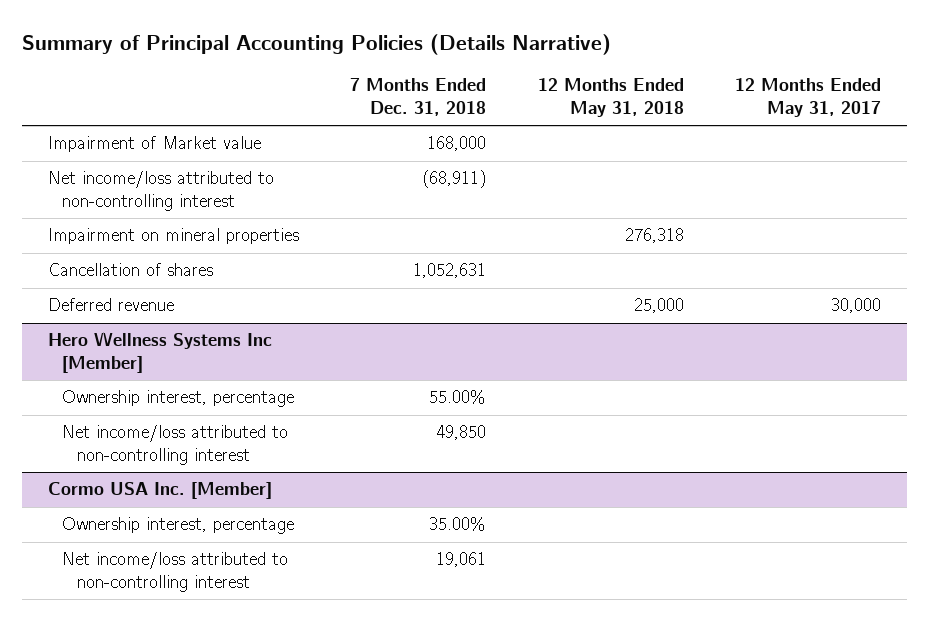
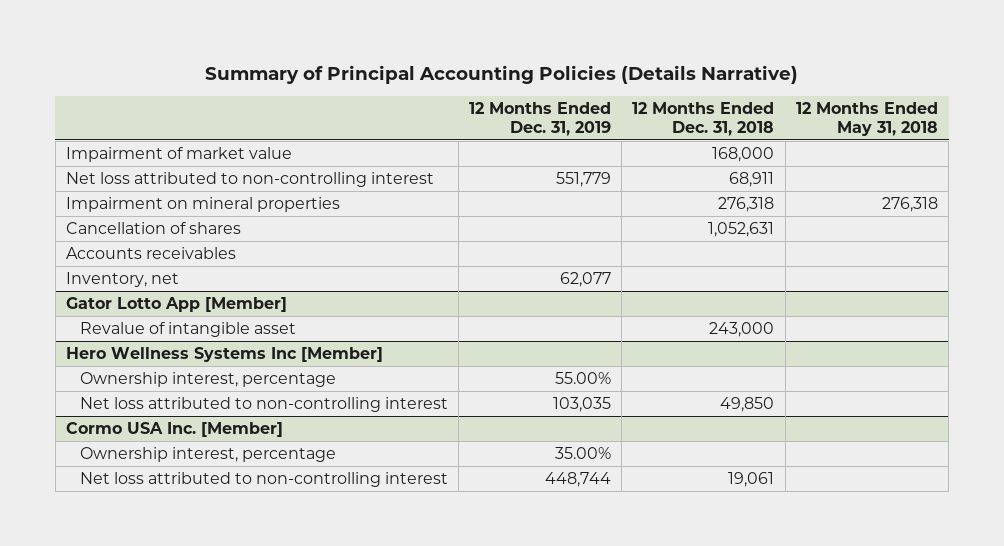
[350,78,487,117] 7 Months Ended Dec. 31, 2018 -> none
[735,78,882,118] 12 Months Ended May 31, 2017 -> none
none -> [469,102,612,137] 12 Months Ended Dec. 31, 2019
none -> [632,102,775,137] 12 Months Ended Dec. 31, 2018
[47,136,261,153] Impairment of Market value -> [65,147,292,163] Impairment of market value
[47,171,274,212] Net income/loss attributed to non-controlling interest -> [65,172,434,188] Net loss attributed to non-controlling interest
[47,298,174,312] Deferred revenue -> none
none -> [65,247,236,260] Accounts receivables
none -> [65,272,179,288] Inventory, net
none -> [65,297,287,313] Gator Lotto App [Member]
none -> [79,322,296,338] Revalue of intangible asset
[62,425,289,466] Net income/loss attributed to non-controlling interest -> [79,397,448,413] Net loss attributed to non-controlling interest
[62,552,289,593] Net income/loss attributed to non-controlling interest -> [79,472,448,488] Net loss attributed to non-controlling interest

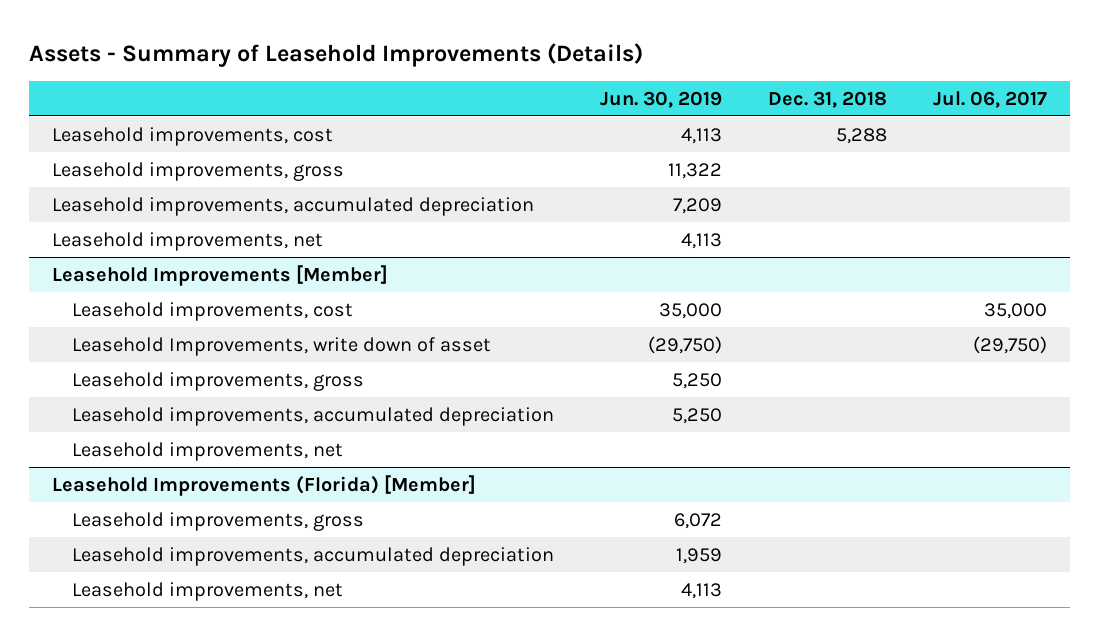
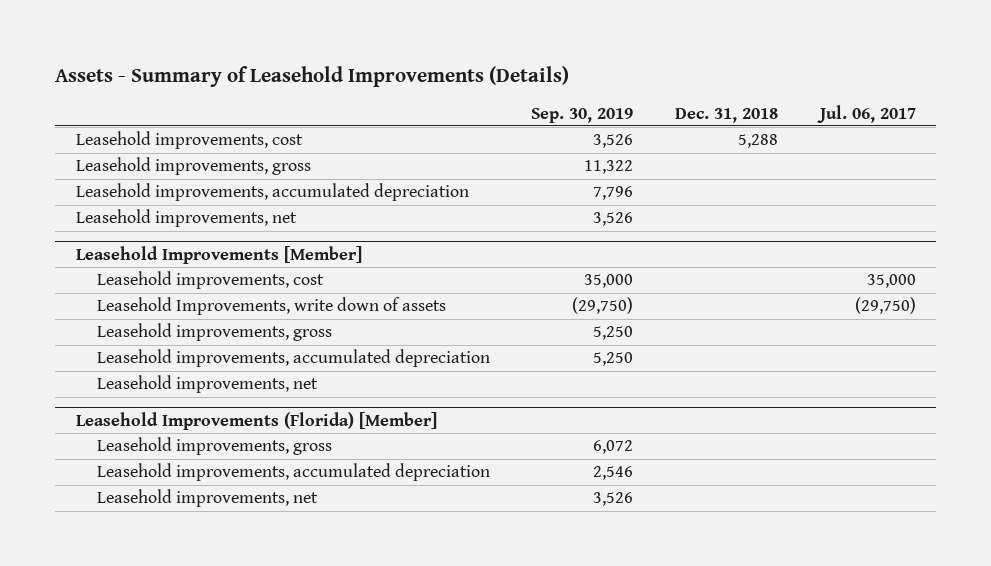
[600,90,723,108] Jun. 30, 2019 -> none
none -> [531,107,634,123] Sep. 30, 2019
[72,336,492,356] Leasehold Improvements, write down of asset -> [96,297,446,316] Leasehold Improvements, write down of assets

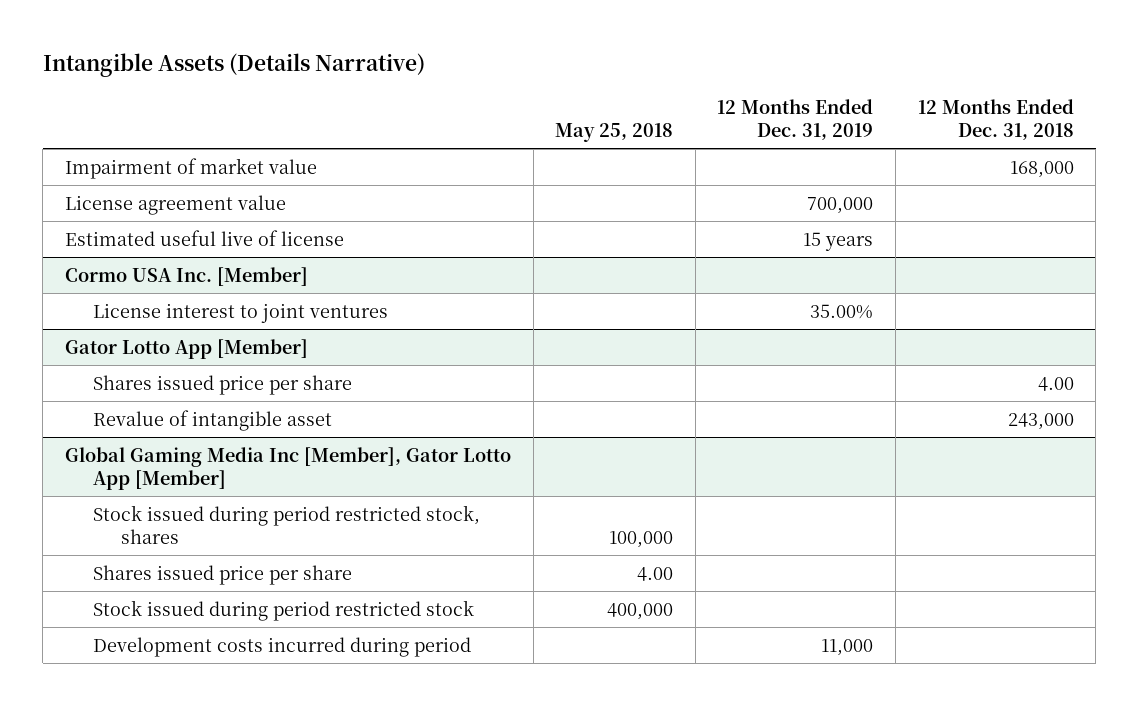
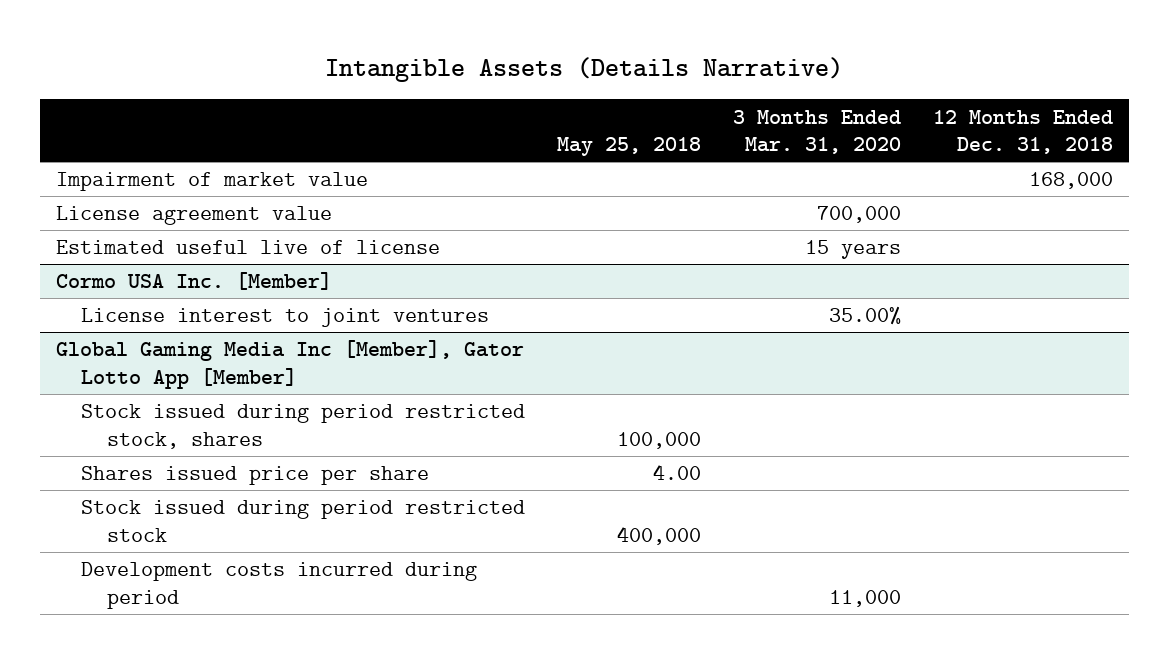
[717,98,874,140] 12 Months Ended Dec. 31, 2019 -> none
none -> [733,109,902,154] 3 Months Ended Mar. 31, 2020
[65,338,309,359] Gator Lotto App [Member] -> none
[92,374,352,395] Shares issued price per share -> none
[92,409,332,431] Revalue of intangible asset -> none

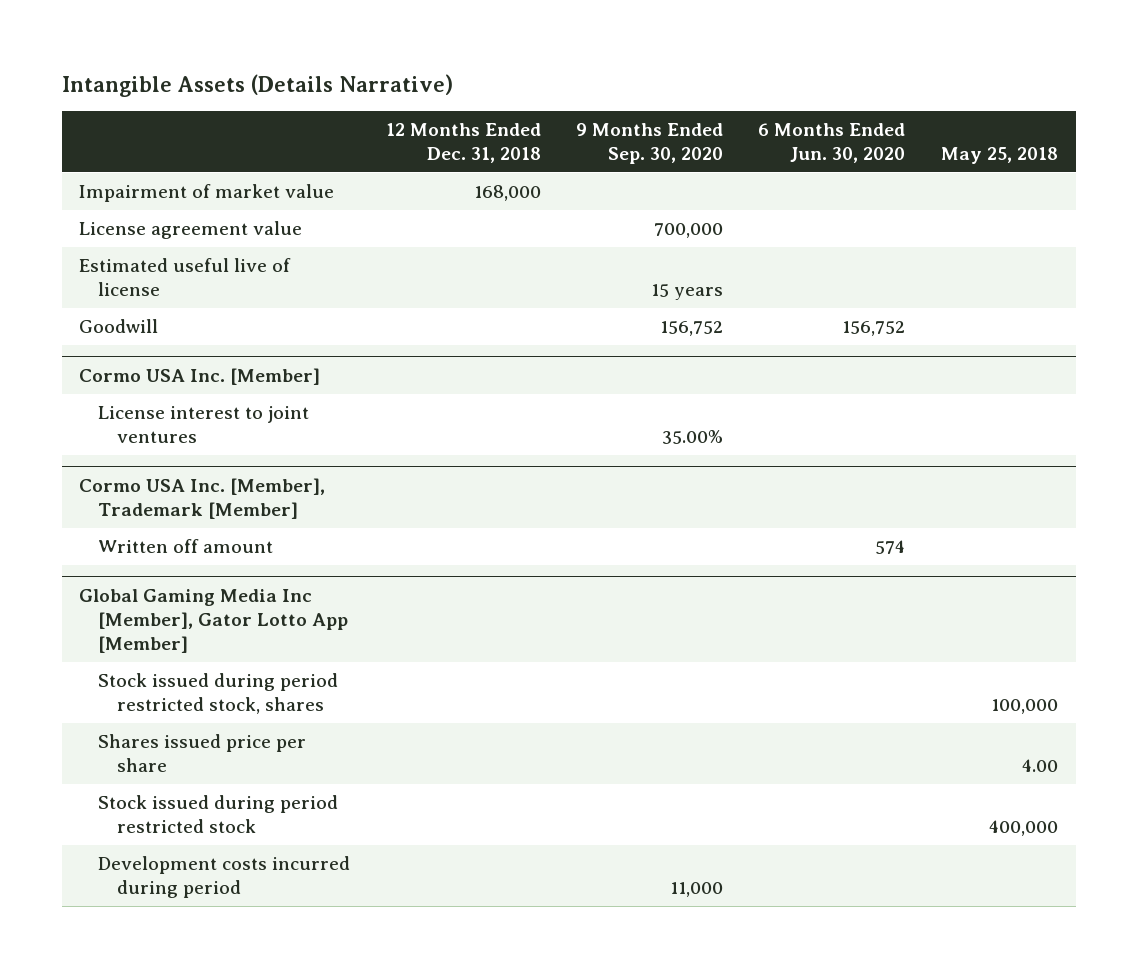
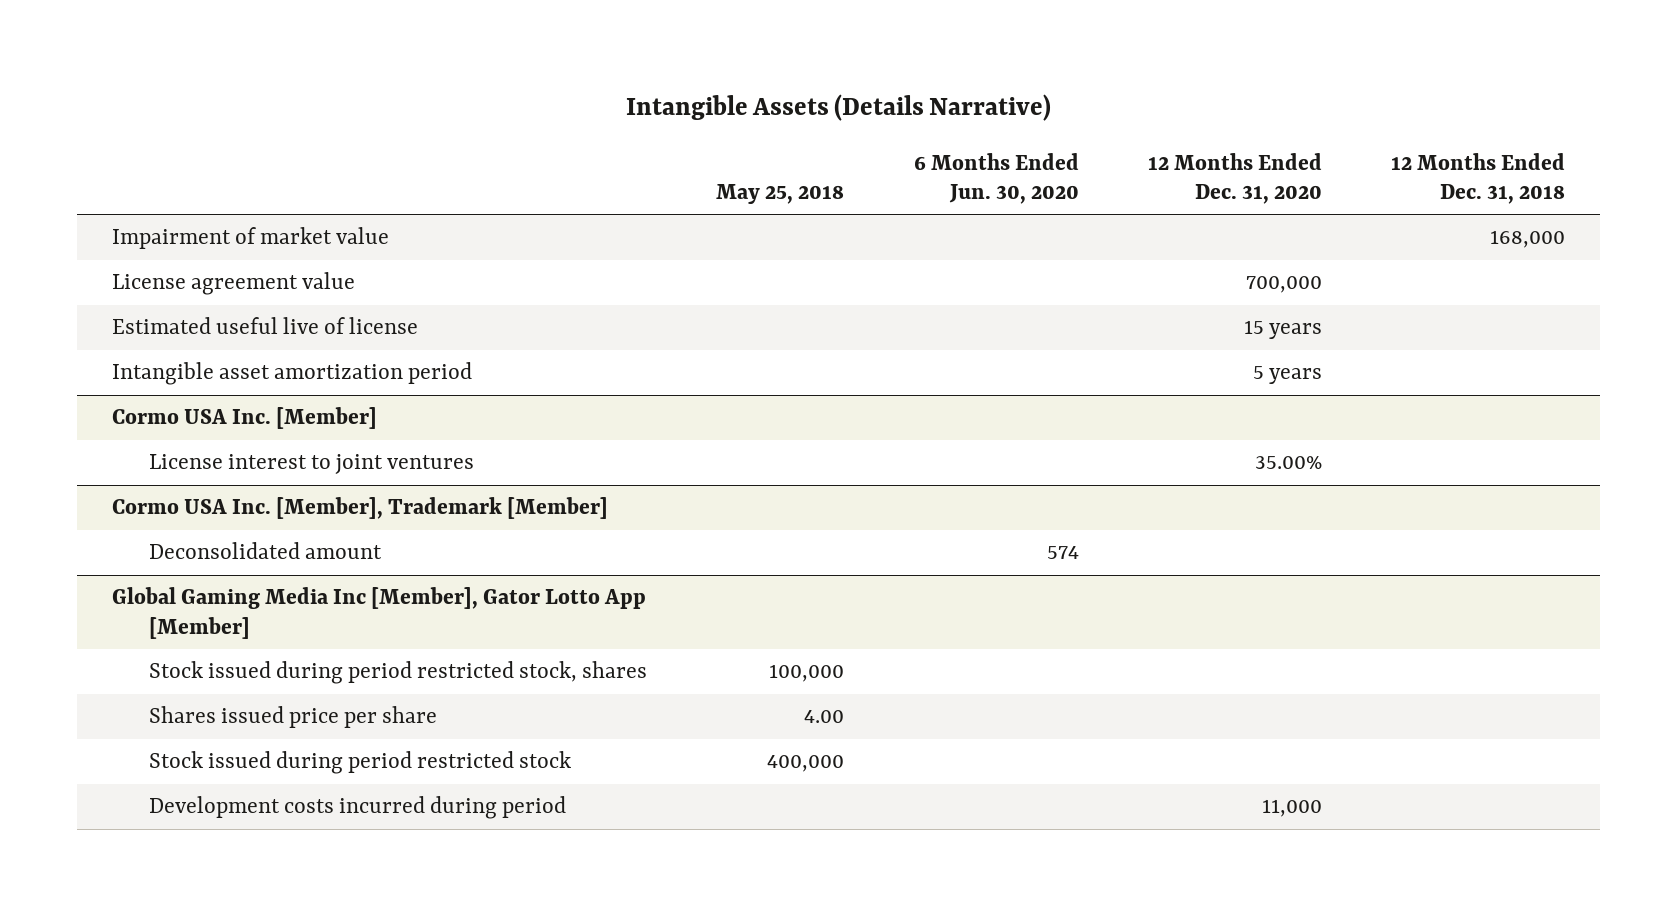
[576,123,724,164] 9 Months Ended Sep. 30, 2020 -> none
none -> [1148,152,1323,204] 12 Months Ended Dec. 31, 2020
[79,319,159,334] Goodwill -> none
none -> [111,362,472,386] Intangible asset amortization period
[98,539,274,554] Written off amount -> [148,542,382,560] Deconsolidated amount

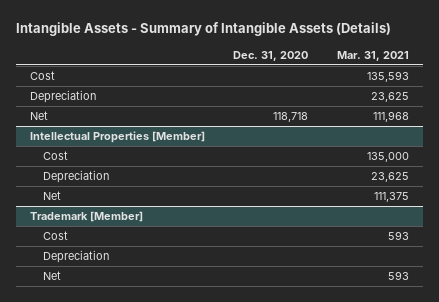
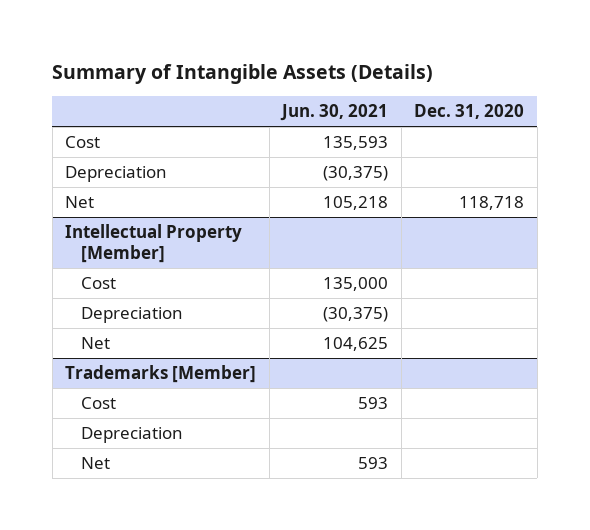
[15,22,391,37] Intangible Assets - Summary of Intangible Assets (Details) -> [52,63,434,84] Summary of Intangible Assets (Details)
[337,50,410,61] Mar. 31, 2021 -> none
none -> [280,103,389,121] Jun. 30, 2021
[29,131,205,144] Intellectual Properties [Member] -> [65,224,243,264] Intellectual Property [Member]
[29,211,143,223] Trademark [Member] -> [65,365,257,384] Trademarks [Member]

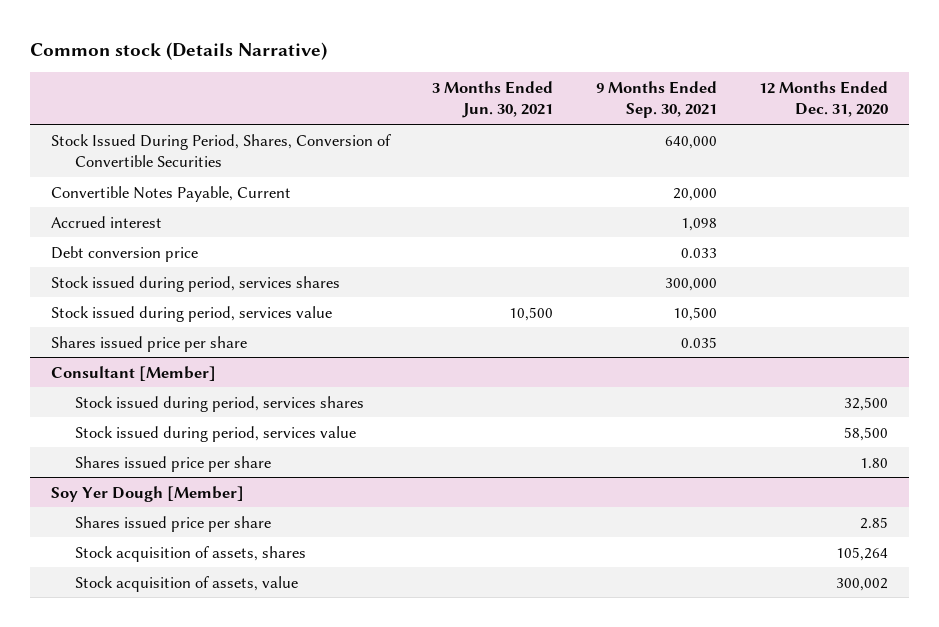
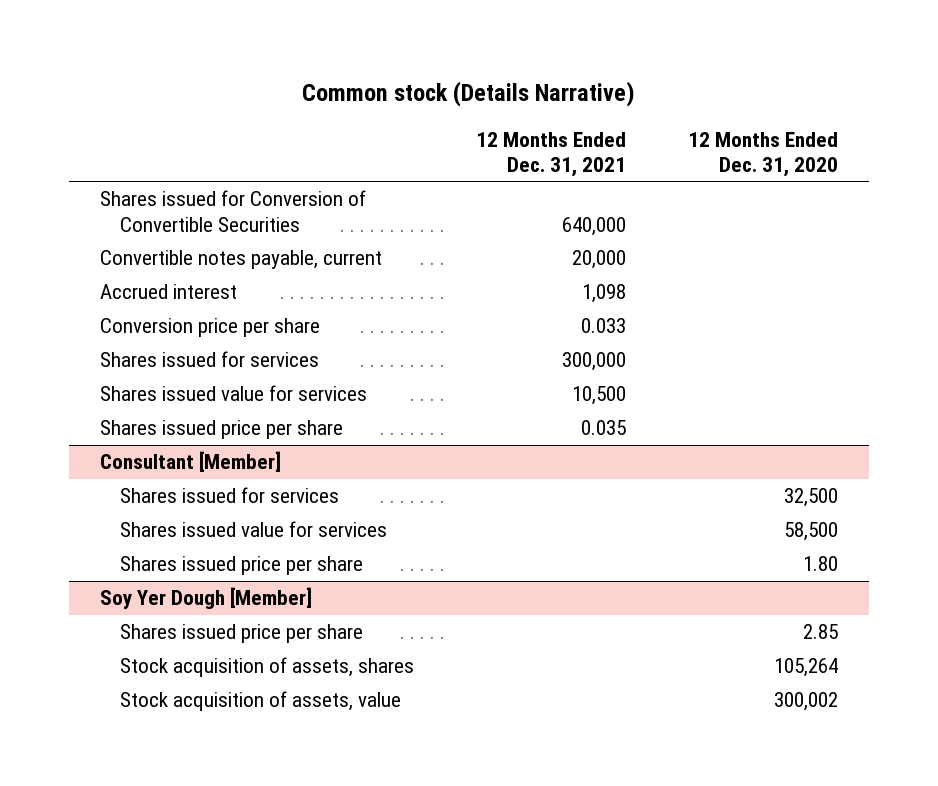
[432,80,554,119] 3 Months Ended Jun. 30, 2021 -> none
[595,80,717,119] 9 Months Ended Sep. 30, 2021 -> none
none -> [475,131,626,177] 12 Months Ended Dec. 31, 2021
[50,133,391,168] Stock Issued During Period, Shares, Conversion of Convertible Securities -> [99,190,366,232] Shares issued for Conversion of Convertible Securities
[50,185,291,202] Convertible Notes Payable, Current -> [99,250,382,270] Convertible notes payable, current
[50,245,198,262] Debt conversion price -> [99,318,320,338] Conversion price per share
[50,275,340,292] Stock issued during period, services shares -> [99,351,319,368] Shares issued for services
[50,305,332,322] Stock issued during period, services value -> [99,385,367,402] Shares issued value for services
[75,395,365,412] Stock issued during period, services shares -> [119,487,339,504] Shares issued for services
[75,425,357,442] Stock issued during period, services value -> [119,521,387,538] Shares issued value for services

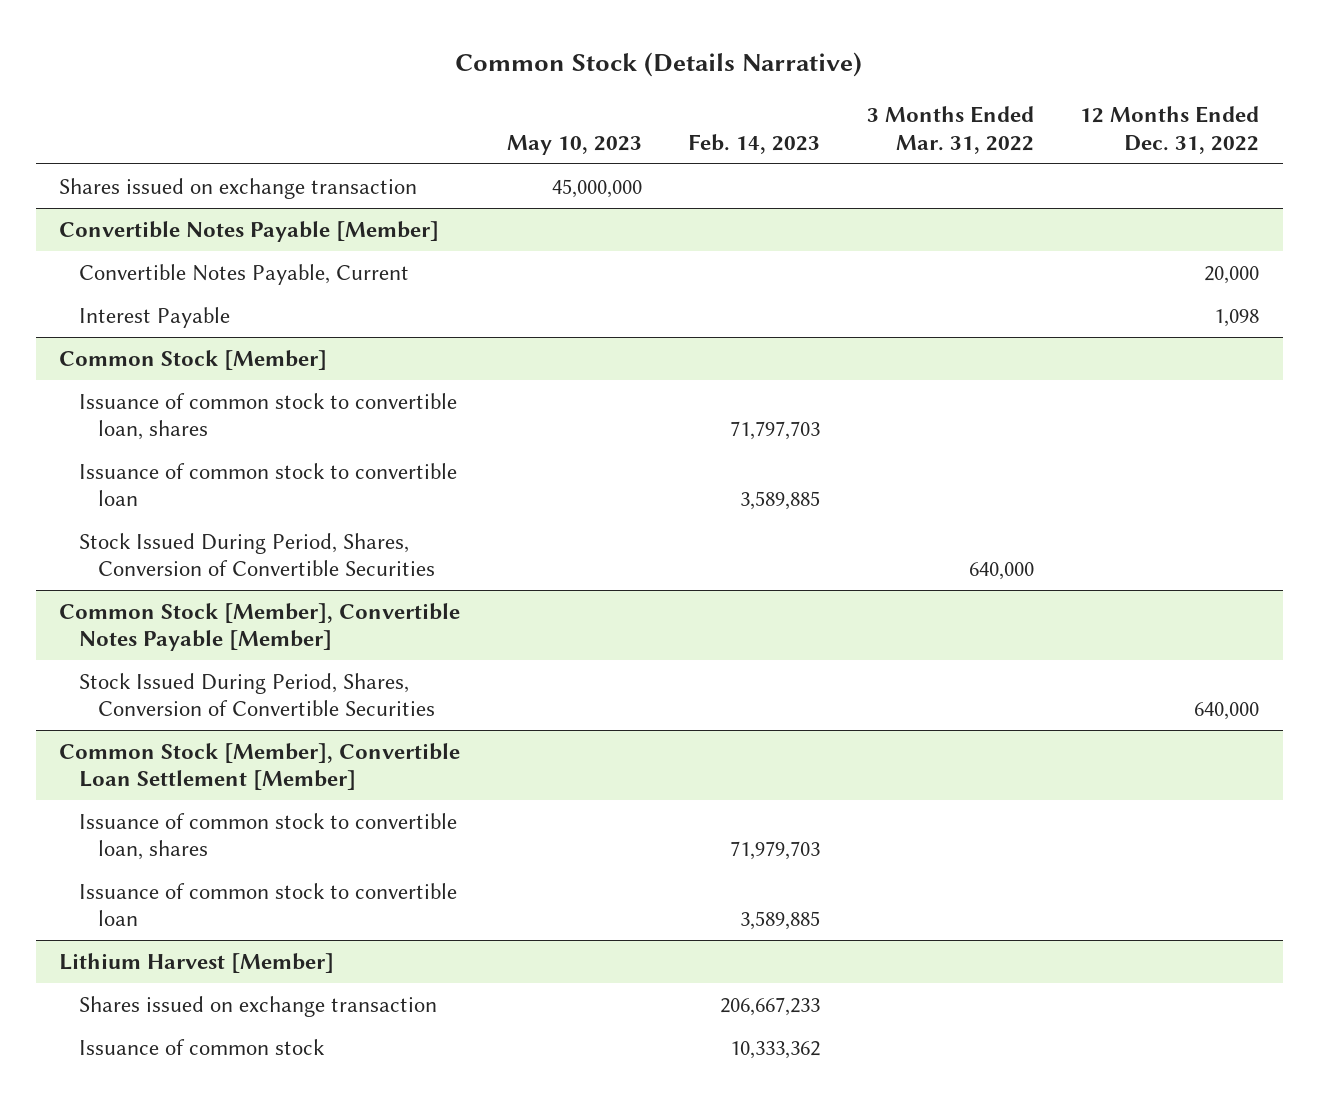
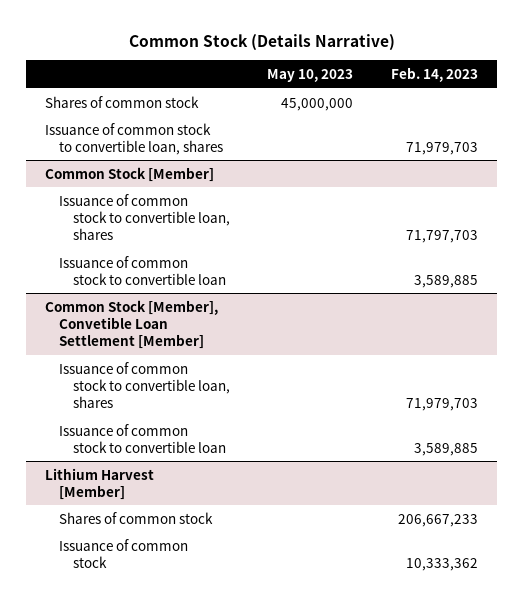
[866,106,1034,154] 3 Months Ended Mar. 31, 2022 -> none
[1080,106,1260,154] 12 Months Ended Dec. 31, 2022 -> none
[59,220,440,242] Convertible Notes Payable [Member] -> none
[78,263,409,285] Convertible Notes Payable, Current -> none
[78,306,230,328] Interest Payable -> none
[59,177,418,199] Shares issued on exchange transaction -> [45,95,200,108] Shares of common stock
none -> [45,122,223,155] Issuance of common stock to convertible loan, shares
[78,532,435,577] Stock Issued During Period, Shares, Conversion of Convertible Securities -> none
[59,602,461,652] Common Stock [Member], Convertible Notes Payable [Member] -> none
[78,672,435,717] Stock Issued During Period, Shares, Conversion of Convertible Securities -> none
[59,742,461,791] Common Stock [Member], Convertible Loan Settlement [Member] -> [45,299,219,349] Common Stock [Member], Convetible Loan Settlement [Member]
[78,995,437,1017] Shares issued on exchange transaction -> [58,511,213,524] Shares of common stock

